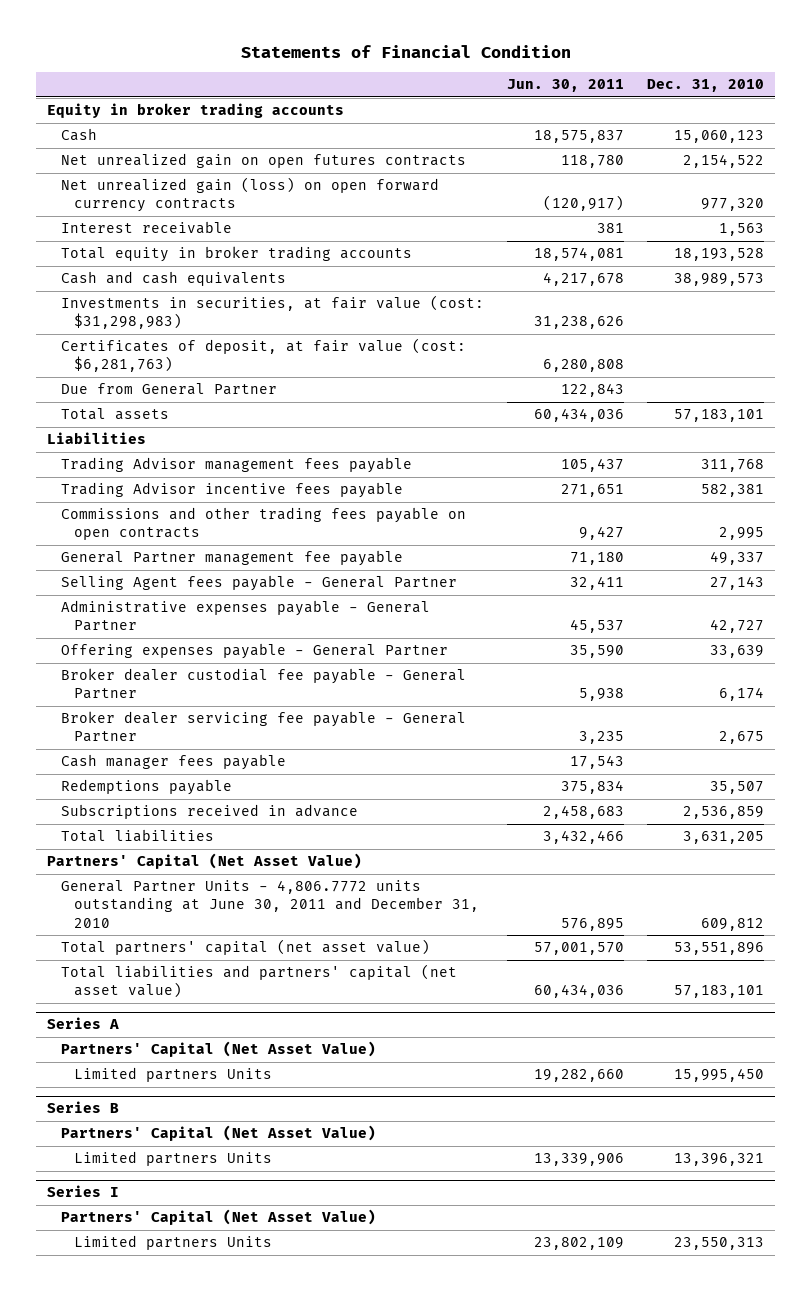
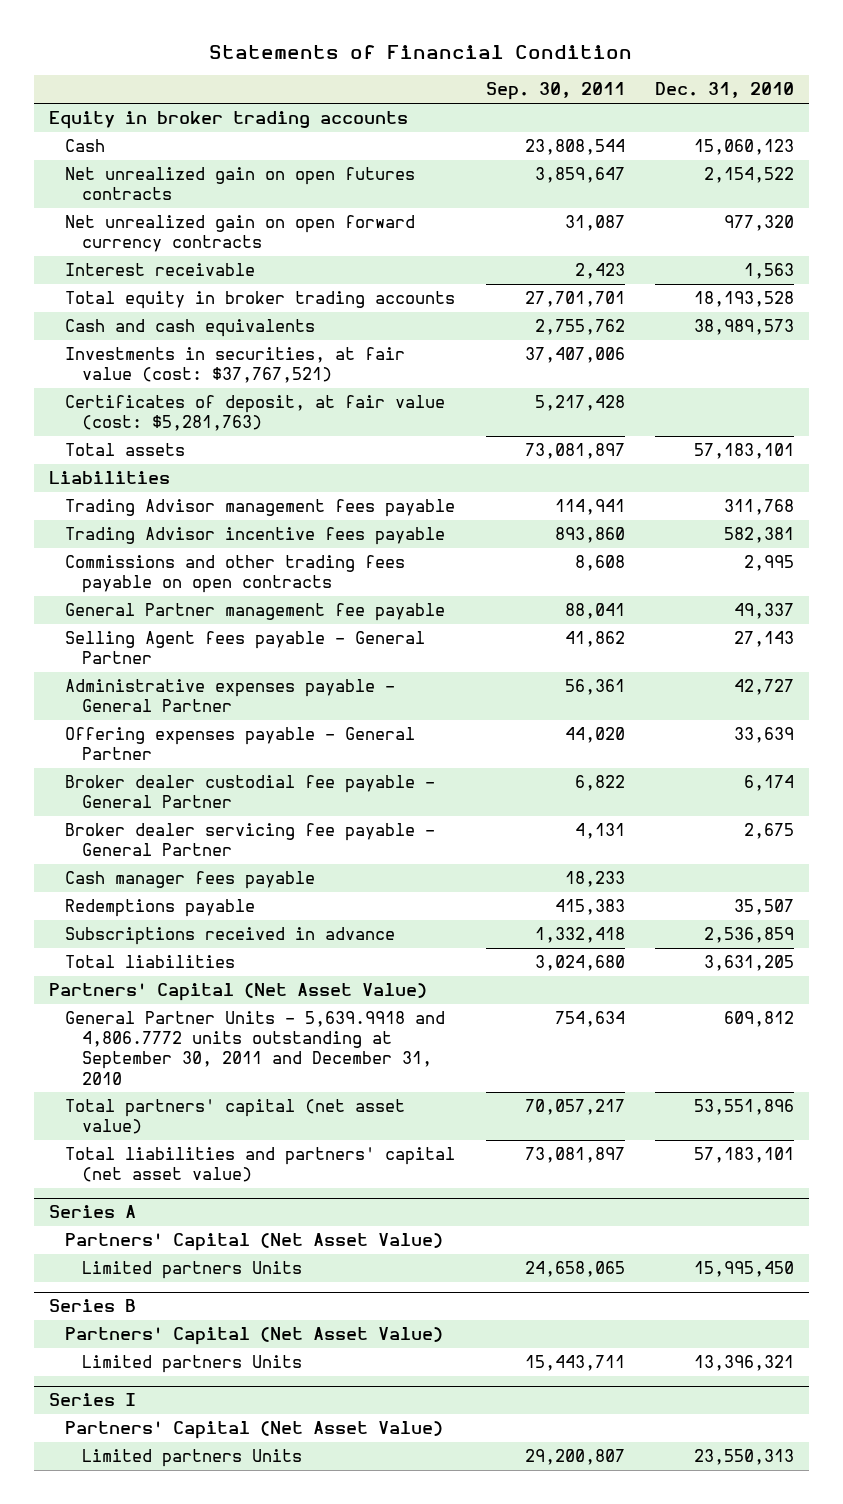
[506,79,624,93] Jun. 30, 2011 -> none
none -> [485,82,625,101] Sep. 30, 2011
[60,177,439,213] Net unrealized gain (loss) on open forward currency contracts -> [65,215,416,253] Net unrealized gain on open forward currency contracts
[60,383,277,396] Due from General Partner -> none
[60,295,484,330] Investments in securities, at fair value (cost: $31,298,983) -> [65,347,406,384] Investments in securities, at fair value (cost: $37,767,521)
[60,338,466,373] Certificates of deposit, at fair value (cost: $6,281,763) -> [65,395,446,432] Certificates of deposit, at fair value (cost: $5,281,763)
[60,880,480,928] General Partner Units - 4,806.7772 units outstanding at June 30, 2011 and December 31, 2010 -> [65,1011,446,1085] General Partner Units - 5,639.9918 and 4,806.7772 units outstanding at September 30, 2011 and December 31, 2010

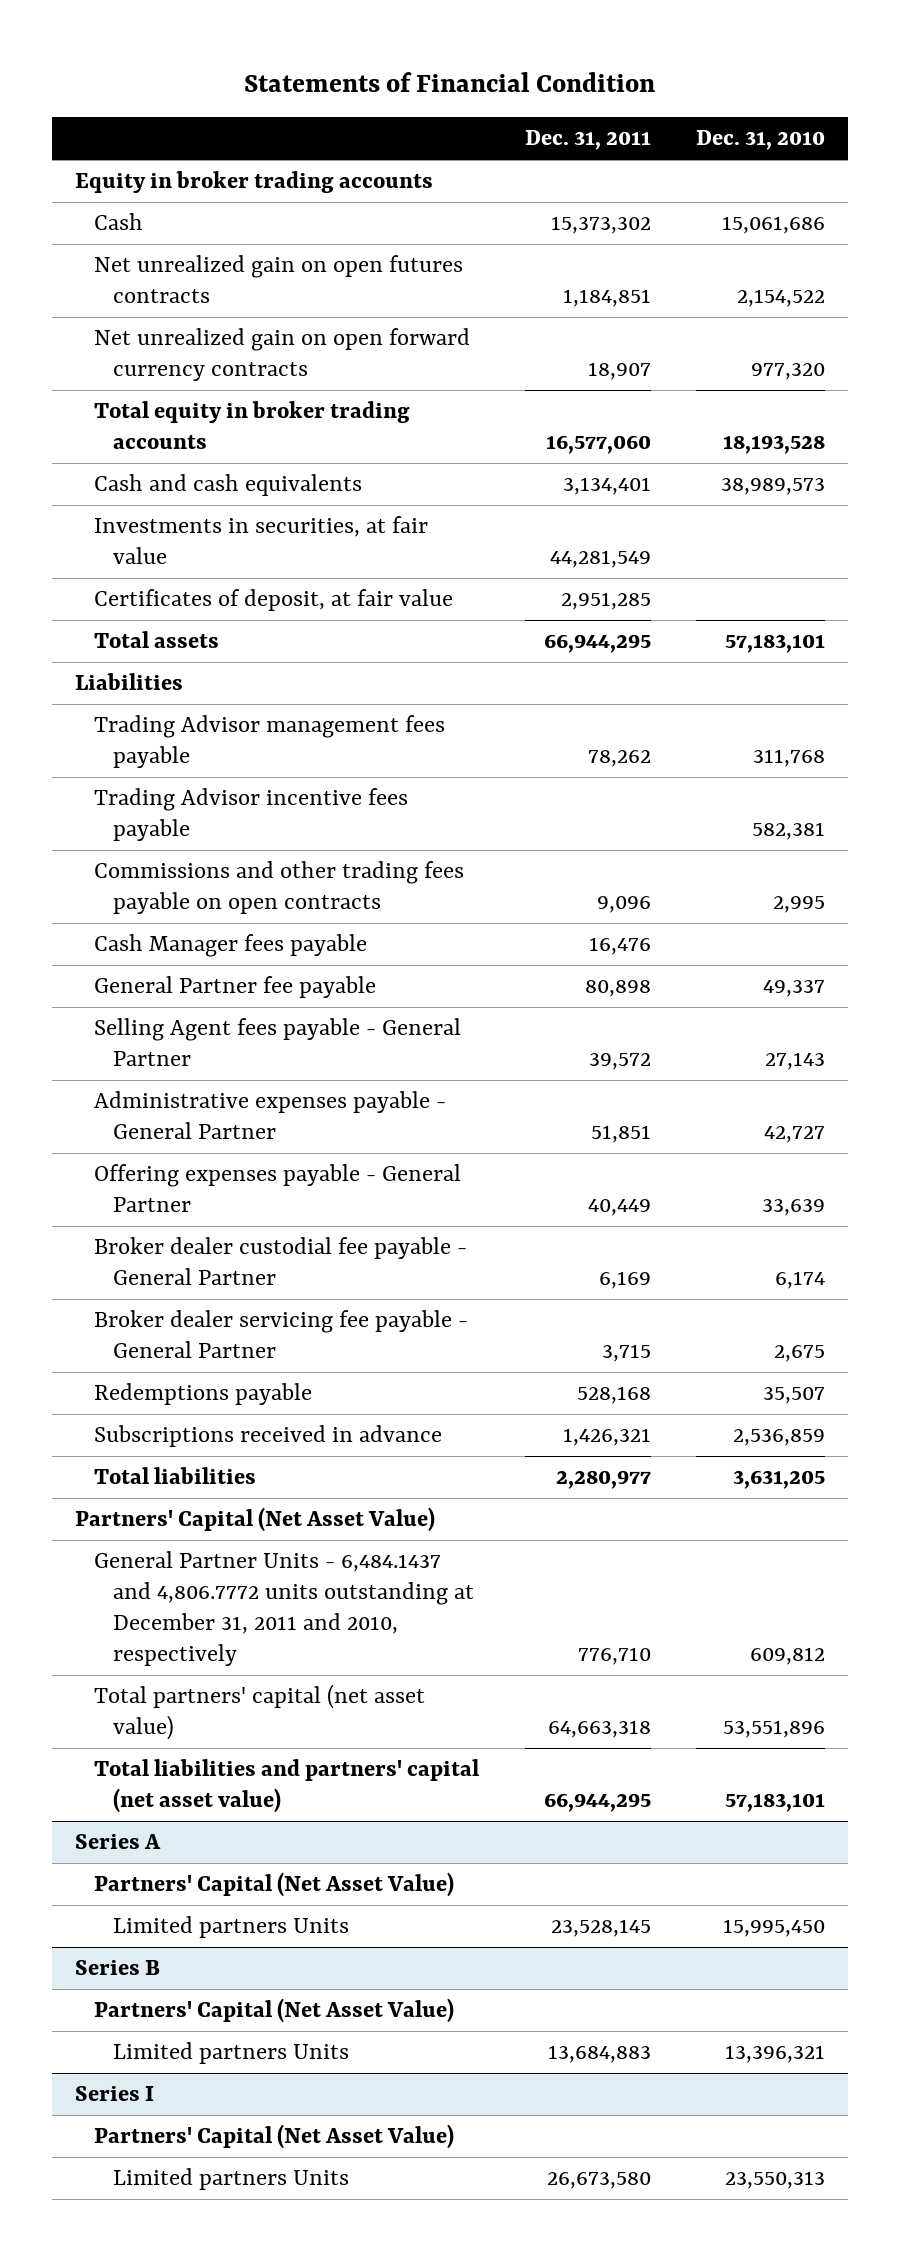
[485,82,625,101] Sep. 30, 2011 -> none
none -> [524,130,651,151] Dec. 31, 2011
[694,139,795,156] 15,060,123 -> [722,216,826,235] 15,061,686
[65,263,256,277] Interest receivable -> none
[65,347,406,384] Investments in securities, at fair value (cost: $37,767,521) -> [93,516,428,565] Investments in securities, at fair value
[65,395,446,432] Certificates of deposit, at fair value (cost: $5,281,763) -> [93,589,453,612] Certificates of deposit, at fair value
none -> [93,934,367,958] Cash Manager fees payable
[65,603,446,622] General Partner management fee payable -> [93,976,376,999] General Partner fee payable
[65,871,316,890] Cash manager fees payable -> none
[65,1011,446,1085] General Partner Units - 5,639.9918 and 4,806.7772 units outstanding at September 30, 2011 and December 31, 2010 -> [93,1551,474,1667] General Partner Units - 6,484.1437 and 4,806.7772 units outstanding at December 31, 2011 and 2010, respectively

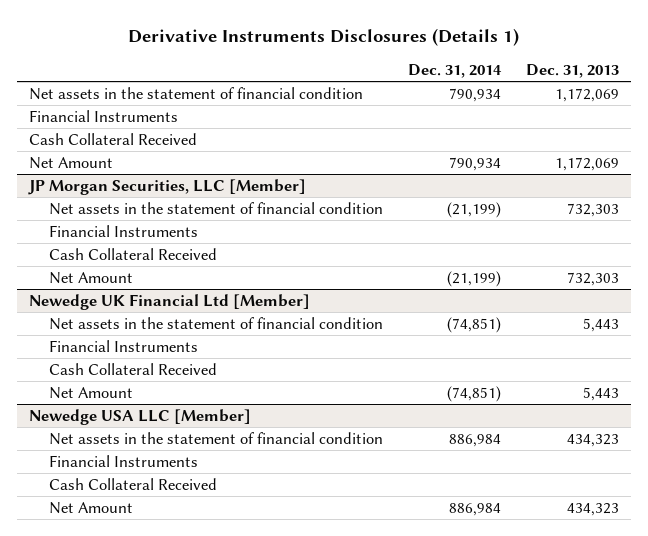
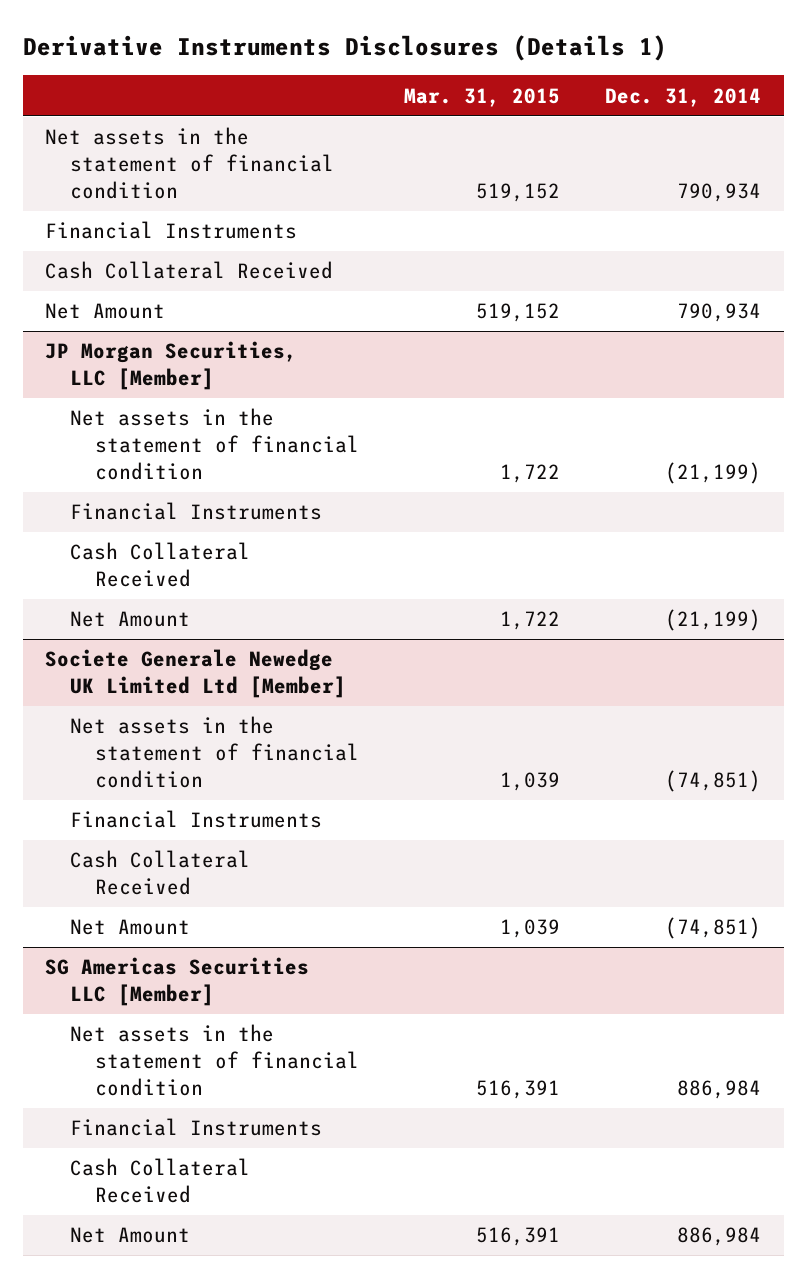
[525,63,619,78] Dec. 31, 2013 -> none
none -> [404,87,561,107] Mar. 31, 2015
[29,293,311,310] Newedge UK Financial Ltd [Member] -> [45,649,347,699] Societe Generale Newedge UK Limited Ltd [Member]
[29,408,252,425] Newedge USA LLC [Member] -> [45,957,310,1007] SG Americas Securities LLC [Member]

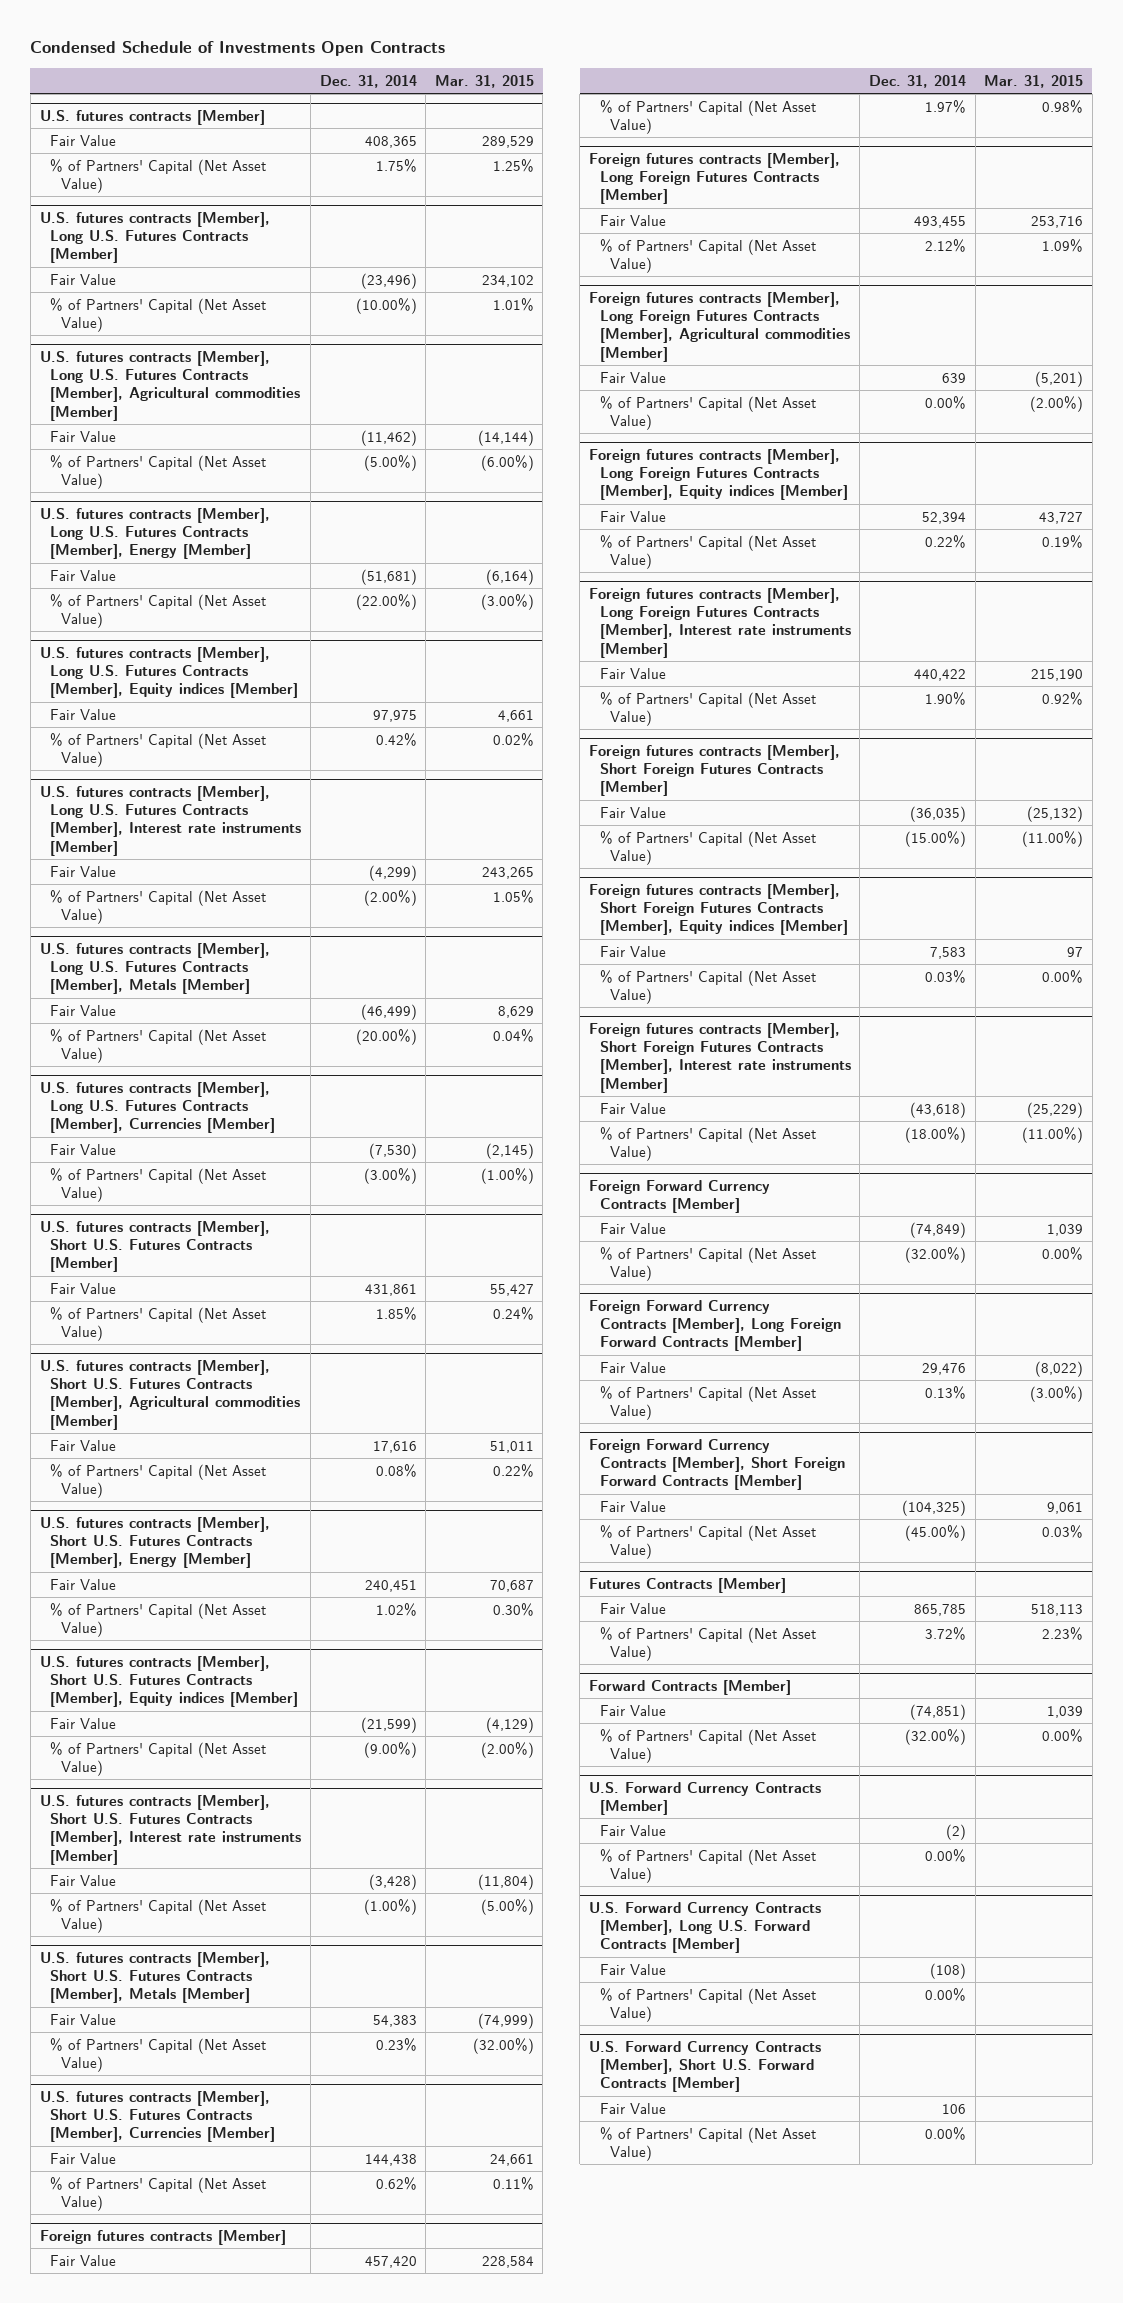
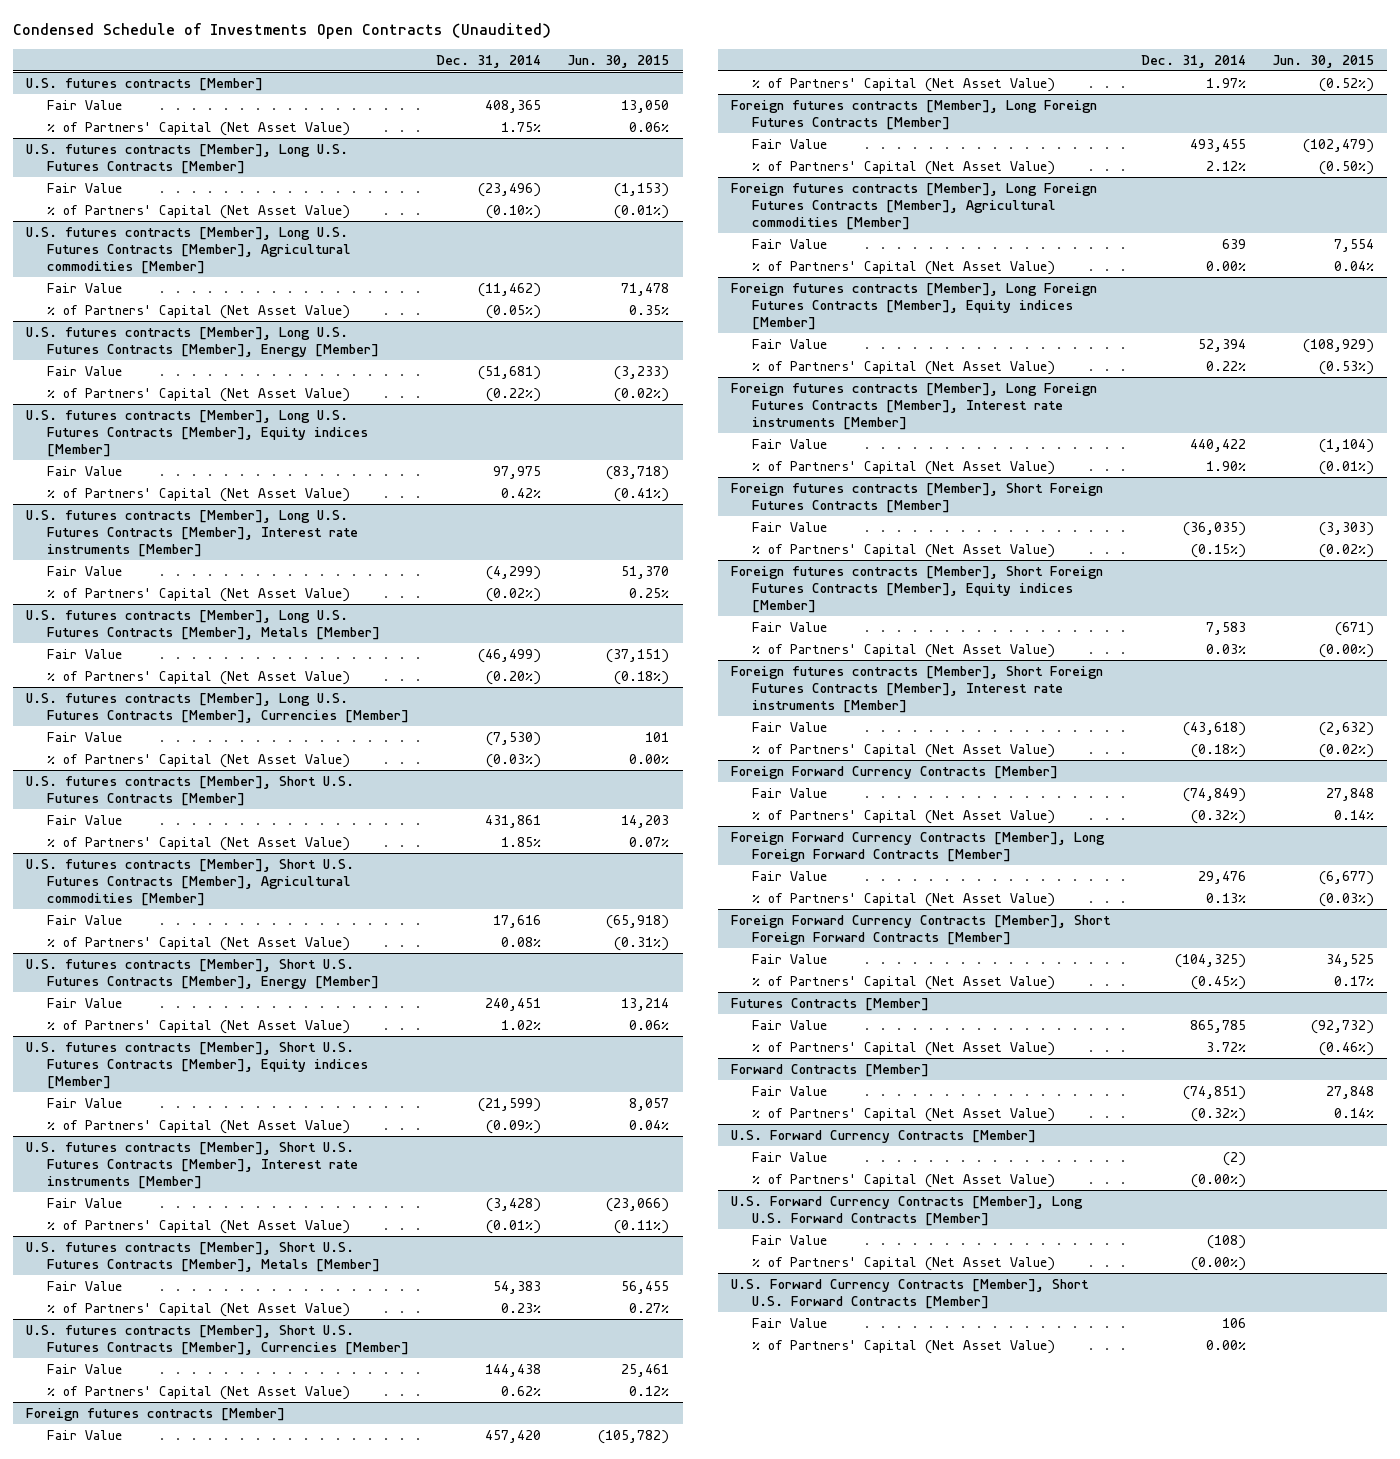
[30,41,446,57] Condensed Schedule of Investments Open Contracts -> [12,22,551,39] Condensed Schedule of Investments Open Contracts (Unaudited)
[434,74,534,88] Mar. 31, 2015 -> none
none -> [567,54,670,68] Jun. 30, 2015
[355,297,417,314] (10.00%) -> [485,205,541,220] (0.10%)
[363,454,417,471] (5.00%) -> [485,305,541,320] (0.05%)
[355,593,417,610] (22.00%) -> [485,388,541,403] (0.22%)
[363,889,417,906] (2.00%) -> [485,588,541,603] (0.02%)
[355,1028,417,1045] (20.00%) -> [485,671,541,686] (0.20%)
[363,1167,417,1184] (3.00%) -> [485,754,541,769] (0.03%)
[363,1741,417,1758] (9.00%) -> [485,1120,541,1135] (0.09%)
[363,1898,417,1915] (1.00%) -> [485,1220,541,1235] (0.01%)
[905,830,967,847] (15.00%) -> [1190,544,1246,559] (0.15%)
[905,1126,967,1143] (18.00%) -> [1190,744,1246,759] (0.18%)
[905,1246,967,1263] (32.00%) -> [1190,810,1246,825] (0.32%)
[905,1524,967,1541] (45.00%) -> [1190,976,1246,991] (0.45%)
[905,1728,967,1745] (32.00%) -> [1190,1108,1246,1123] (0.32%)
[925,1848,967,1862] 0.00% -> [1190,1174,1246,1189] (0.00%)
[925,1987,967,2001] 0.00% -> [1190,1257,1246,1272] (0.00%)

